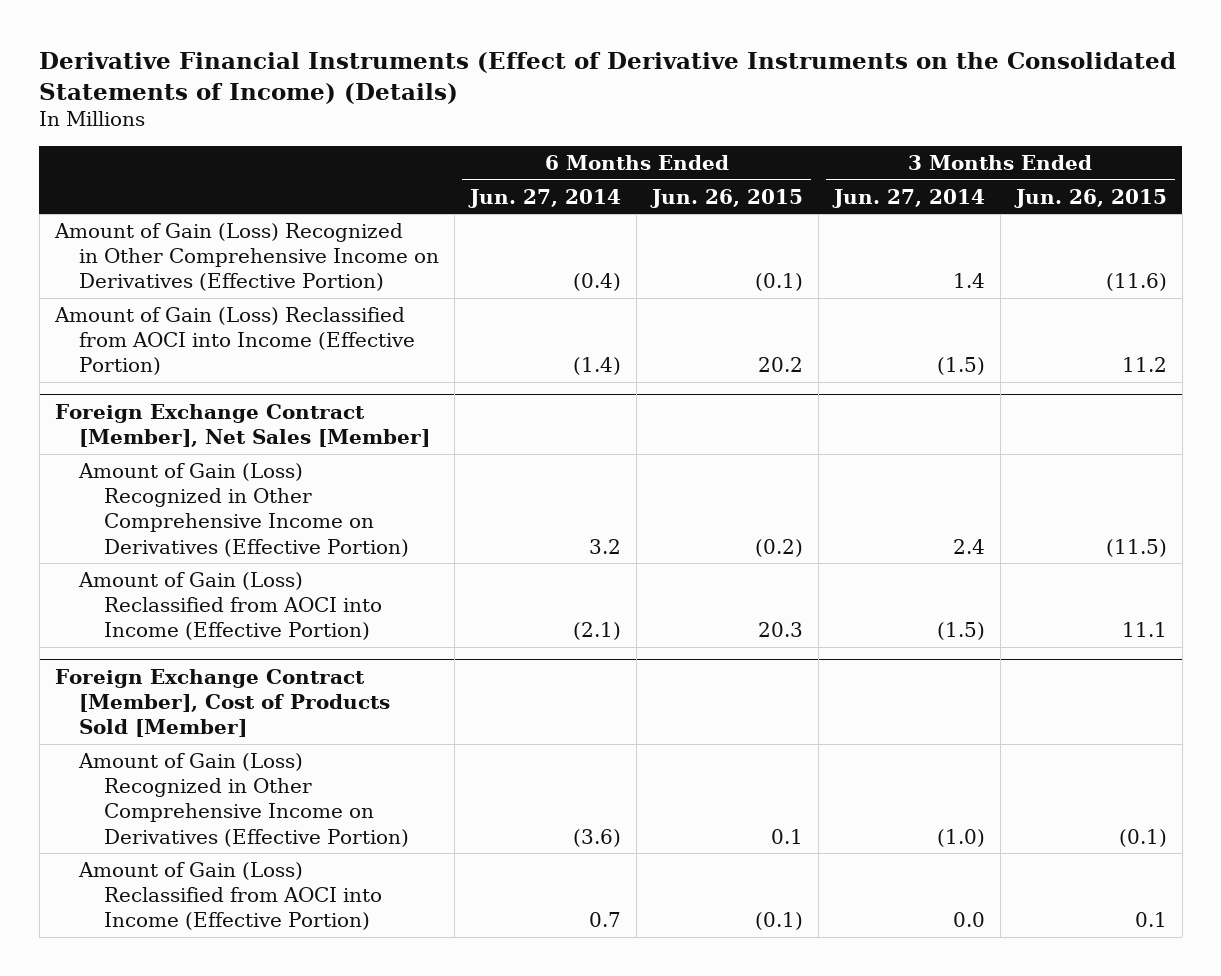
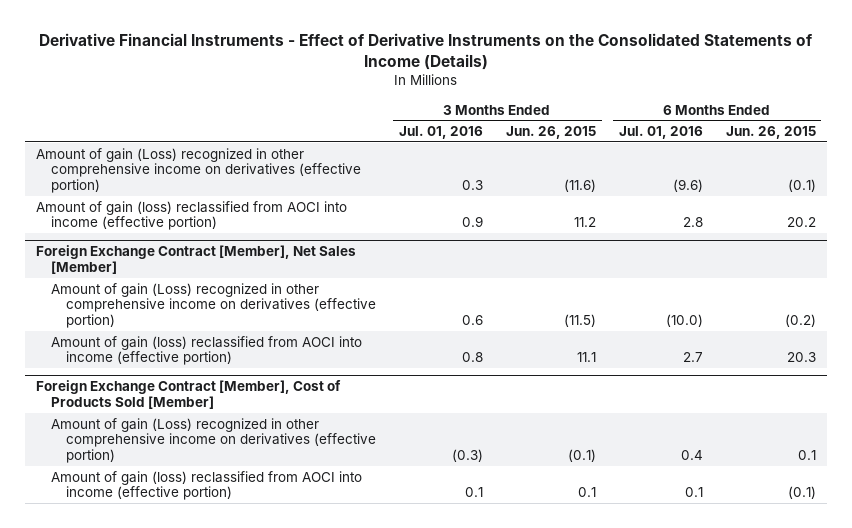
[39,52,1177,104] Derivative Financial Instruments (Effect of Derivative Instruments on the Consolidated Statements of Income) (Details) -> [38,32,813,70] Derivative Financial Instruments - Effect of Derivative Instruments on the Consolidated Statements of Income (Details)
[468,188,622,208] Jun. 27, 2014 -> none
[831,188,985,208] Jun. 27, 2014 -> none
none -> [399,125,484,139] Jul. 01, 2016
none -> [618,125,703,139] Jul. 01, 2016
[53,223,440,292] Amount of Gain (Loss) Recognized in Other Comprehensive Income on Derivatives (Effective Portion) -> [36,147,362,193] Amount of gain (Loss) recognized in other comprehensive income on derivatives (effective portion)
[53,307,416,376] Amount of Gain (Loss) Reclassified from AOCI into Income (Effective Portion) -> [36,200,348,231] Amount of gain (loss) reclassified from AOCI into income (effective portion)
[78,463,409,557] Amount of Gain (Loss) Recognized in Other Comprehensive Income on Derivatives (Effective Portion) -> [51,282,377,328] Amount of gain (Loss) recognized in other comprehensive income on derivatives (effective portion)
[78,572,382,641] Amount of Gain (Loss) Reclassified from AOCI into Income (Effective Portion) -> [51,335,363,366] Amount of gain (loss) reclassified from AOCI into income (effective portion)
[78,753,409,847] Amount of Gain (Loss) Recognized in Other Comprehensive Income on Derivatives (Effective Portion) -> [51,417,377,463] Amount of gain (Loss) recognized in other comprehensive income on derivatives (effective portion)
[78,862,382,931] Amount of Gain (Loss) Reclassified from AOCI into Income (Effective Portion) -> [51,470,363,501] Amount of gain (loss) reclassified from AOCI into income (effective portion)

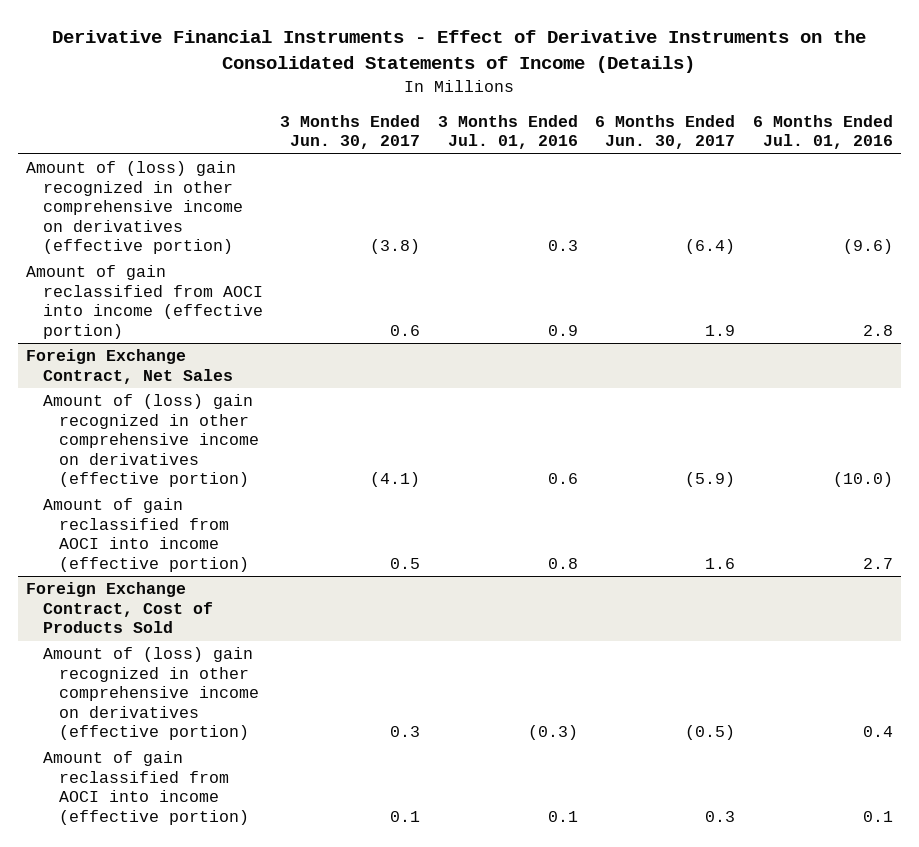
[505,125,596,139] Jun. 26, 2015 -> none
[725,125,816,139] Jun. 26, 2015 -> none
none -> [280,114,421,150] 3 Months Ended Jun. 30, 2017
none -> [595,114,736,150] 6 Months Ended Jun. 30, 2017
[36,147,362,193] Amount of gain (Loss) recognized in other comprehensive income on derivatives (effective portion) -> [26,161,243,255] Amount of (loss) gain recognized in other comprehensive income on derivatives (effective portion)
[36,200,348,231] Amount of gain (loss) reclassified from AOCI into income (effective portion) -> [26,265,263,339] Amount of gain reclassified from AOCI into income (effective portion)
[36,245,357,275] Foreign Exchange Contract [Member], Net Sales [Member] -> [26,349,233,384] Foreign Exchange Contract, Net Sales
[51,282,377,328] Amount of gain (Loss) recognized in other comprehensive income on derivatives (effective portion) -> [42,394,260,488] Amount of (loss) gain recognized in other comprehensive income on derivatives (effective portion)
[51,335,363,366] Amount of gain (loss) reclassified from AOCI into income (effective portion) -> [42,498,250,572] Amount of gain reclassified from AOCI into income (effective portion)
[36,380,342,410] Foreign Exchange Contract [Member], Cost of Products Sold [Member] -> [26,582,213,634] Foreign Exchange Contract, Cost of Products Sold
[51,417,377,463] Amount of gain (Loss) recognized in other comprehensive income on derivatives (effective portion) -> [42,647,260,741] Amount of (loss) gain recognized in other comprehensive income on derivatives (effective portion)
[51,470,363,501] Amount of gain (loss) reclassified from AOCI into income (effective portion) -> [42,751,250,825] Amount of gain reclassified from AOCI into income (effective portion)

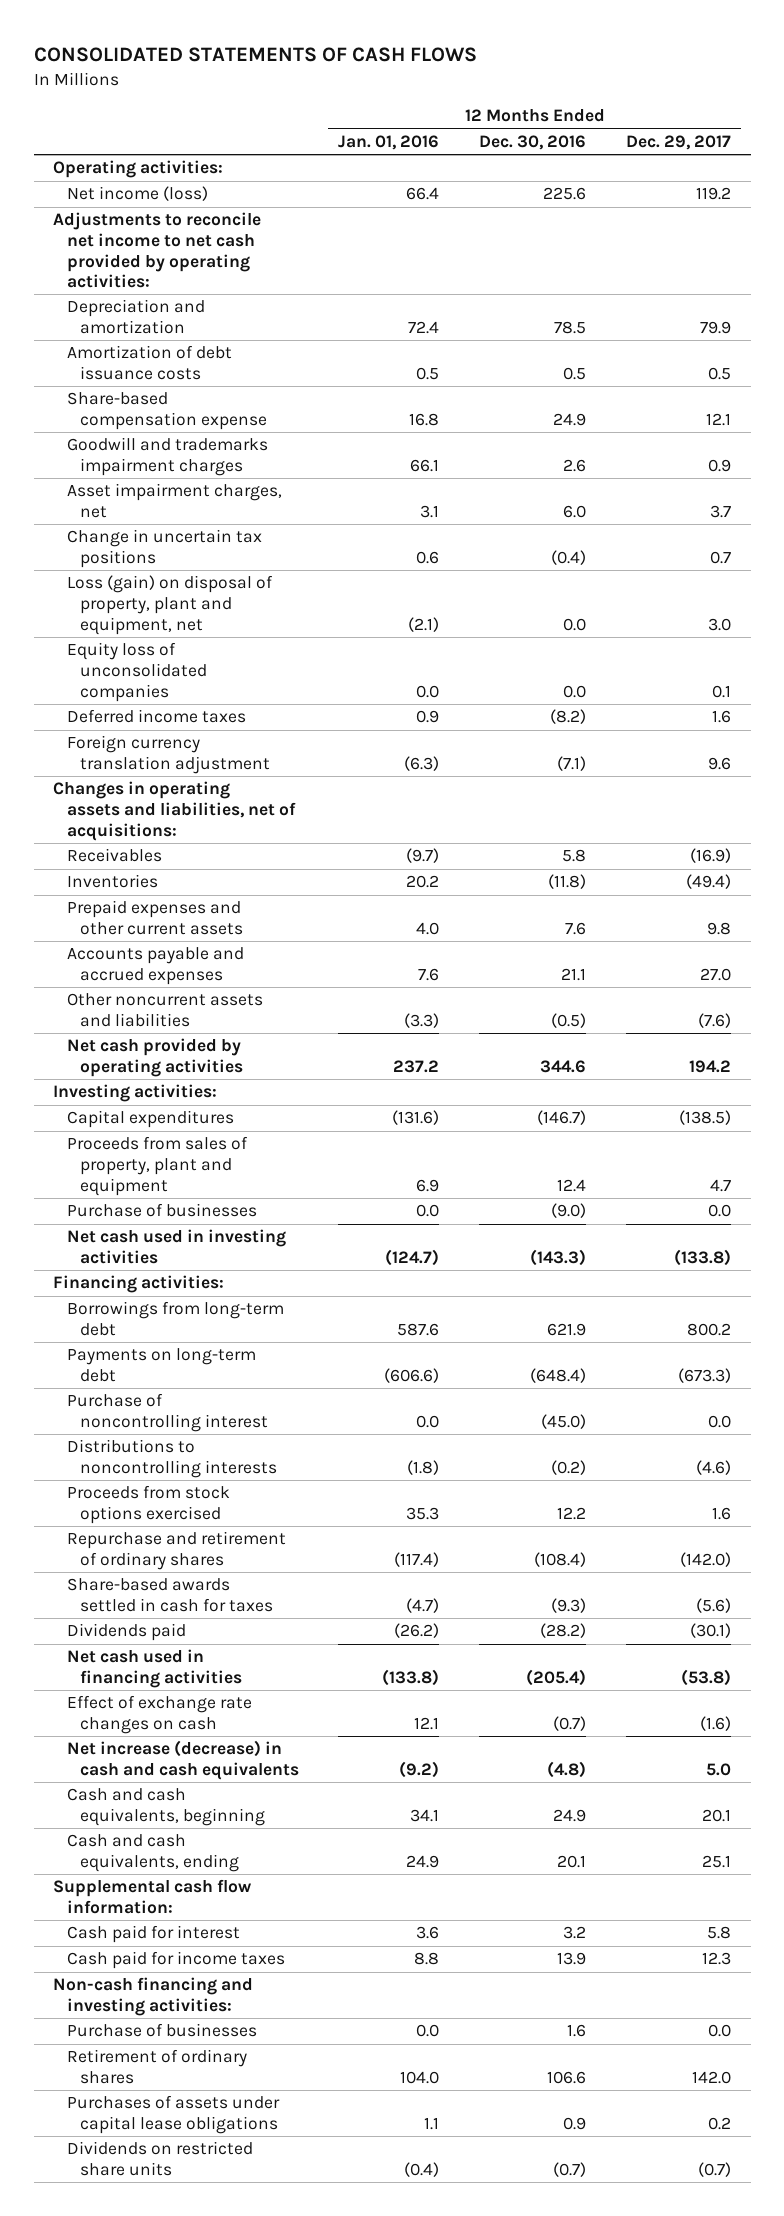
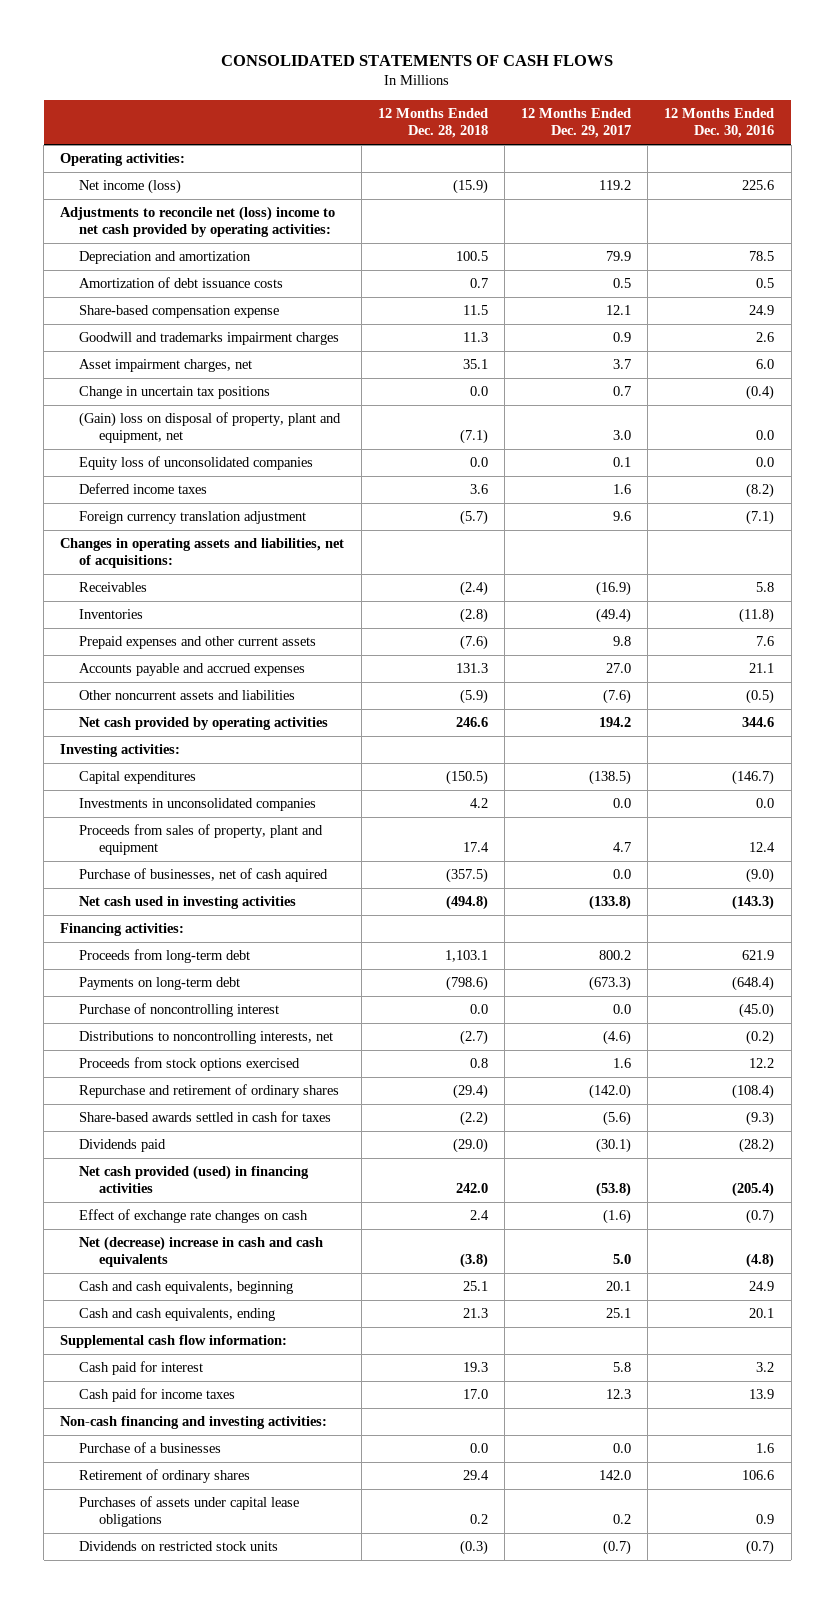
[338,134,440,150] Jan. 01, 2016 -> none
none -> [377,107,488,139] 12 Months Ended Dec. 28, 2018
[53,212,262,289] Adjustments to reconcile net income to net cash provided by operating activities: -> [60,206,336,238] Adjustments to reconcile net (loss) income to net cash provided by operating activities:
[66,575,273,635] Loss (gain) on disposal of property, plant and equipment, net -> [79,412,342,444] (Gain) loss on disposal of property, plant and equipment, net
none -> [79,798,317,812] Investments in unconsolidated companies
[66,1203,257,1218] Purchase of businesses -> [79,868,329,883] Purchase of businesses, net of cash aquired
[66,1301,284,1337] Borrowings from long-term debt -> [79,949,251,964] Proceeds from long-term debt
[66,1439,277,1479] Distributions to noncontrolling interests -> [79,1031,334,1045] Distributions to noncontrolling interests, net
[66,1649,242,1689] Net cash used in financing activities -> [79,1165,310,1194] Net cash provided (used) in financing activities
[66,1740,299,1781] Net increase (decrease) in cash and cash equivalents -> [79,1236,324,1268] Net (decrease) increase in cash and cash equivalents
[66,2023,257,2038] Purchase of businesses -> [79,1442,222,1454] Purchase of a businesses
[66,2141,253,2177] Dividends on restricted share units -> [79,1541,279,1552] Dividends on restricted stock units

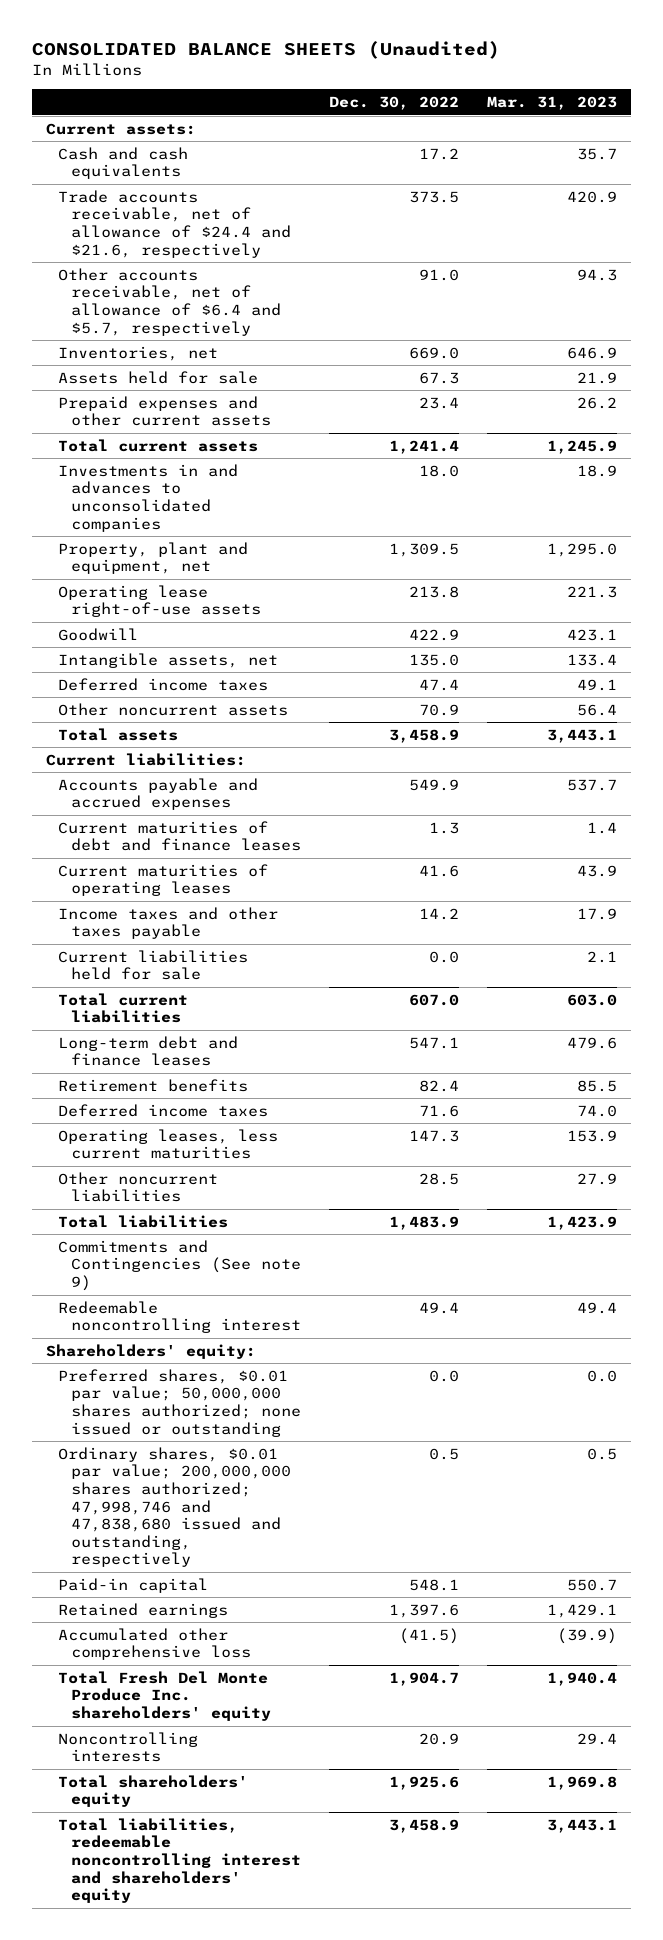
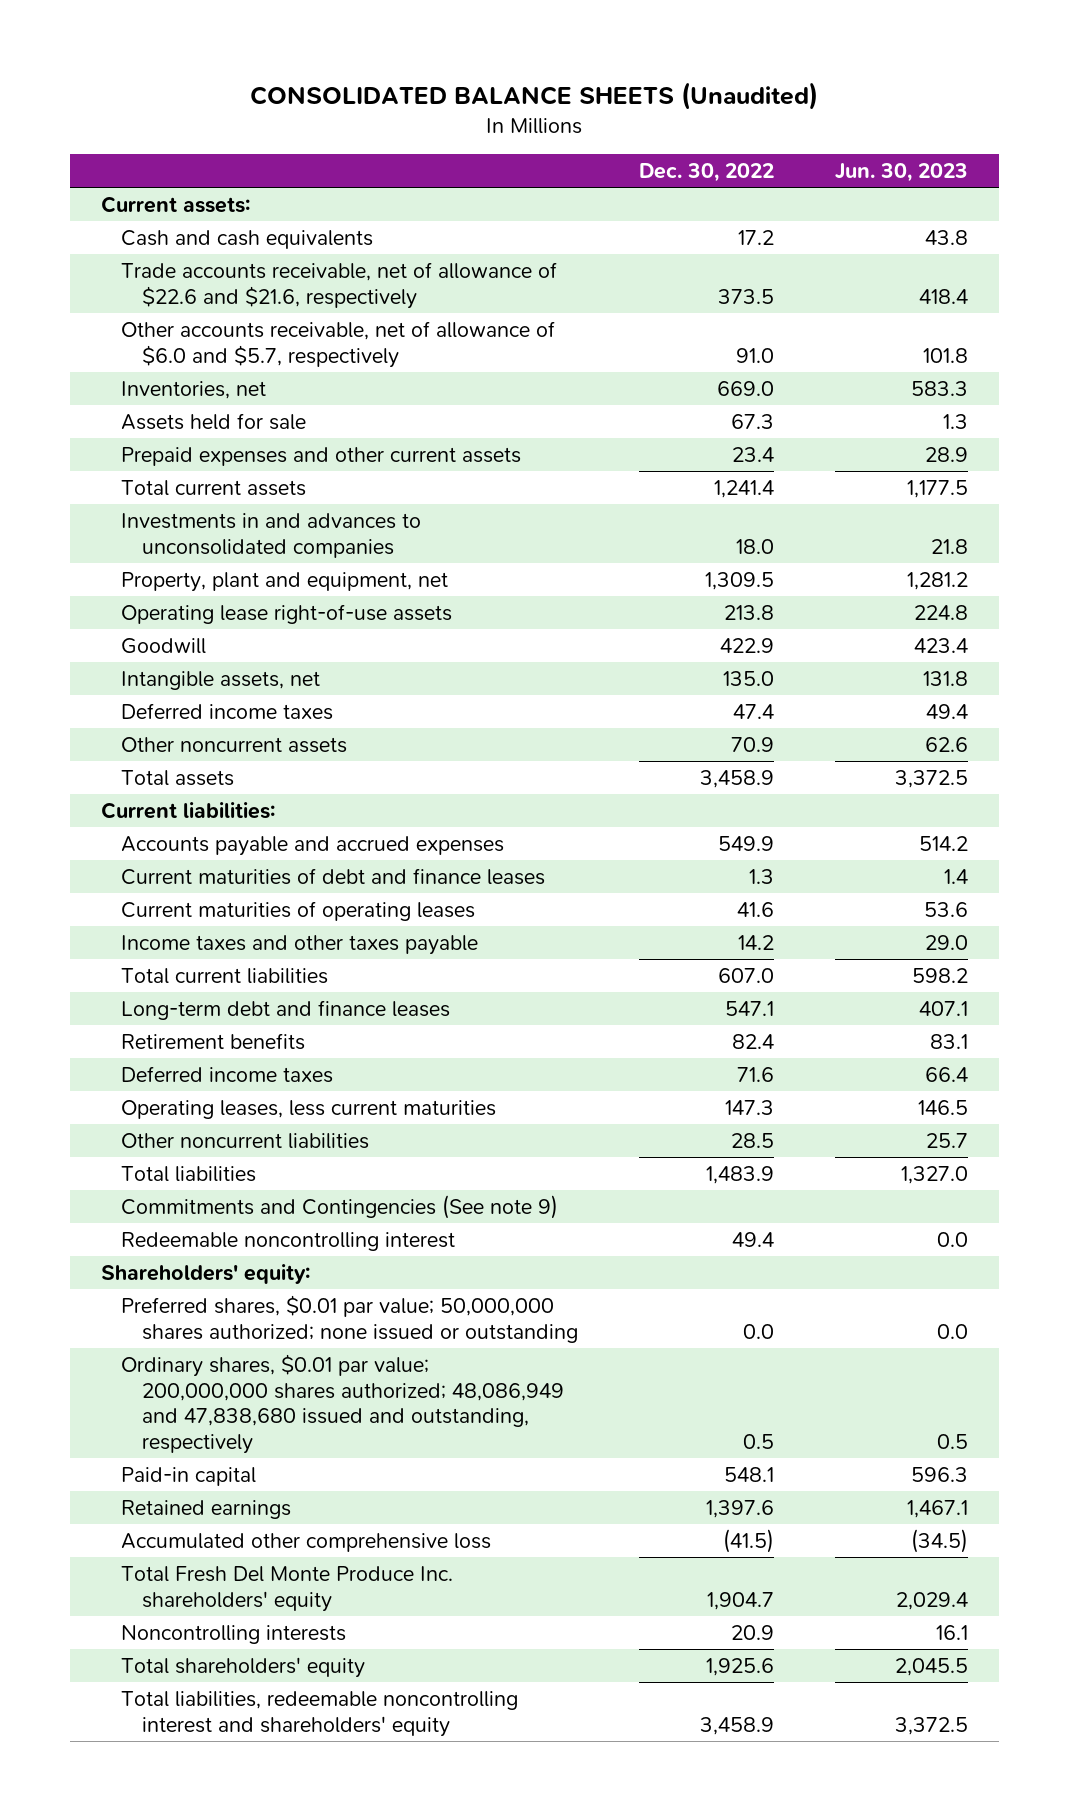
[486,96,617,111] Mar. 31, 2023 -> none
none -> [835,163,969,183] Jun. 30, 2023
[58,189,291,258] Trade accounts receivable, net of allowance of $24.4 and $21.6, respectively -> [121,261,558,309] Trade accounts receivable, net of allowance of $22.6 and $21.6, respectively
[58,267,281,336] Other accounts receivable, net of allowance of $6.4 and $5.7, respectively -> [121,320,556,368] Other accounts receivable, net of allowance of $6.0 and $5.7, respectively
[58,949,249,981] Current liabilities held for sale -> none
[58,1446,291,1568] Ordinary shares, $0.01 par value; 200,000,000 shares authorized; 47,998,746 and 47,838,680 issued and outstanding, respectively -> [121,1353,565,1455] Ordinary shares, $0.01 par value; 200,000,000 shares authorized; 48,086,949 and 47,838,680 issued and outstanding, respectively

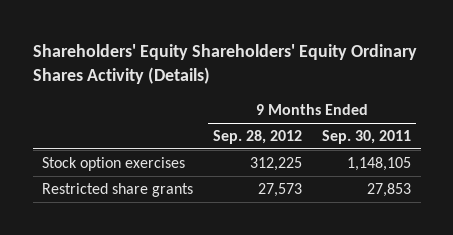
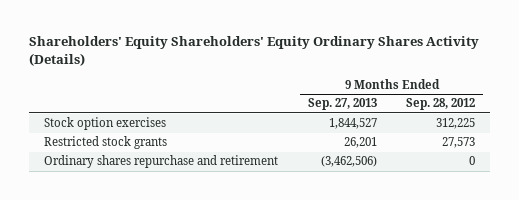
[321,130,411,145] Sep. 30, 2011 -> none
none -> [307,98,377,111] Sep. 27, 2013
[42,183,194,198] Restricted share grants -> [43,136,167,150] Restricted stock grants
none -> [43,155,278,169] Ordinary shares repurchase and retirement

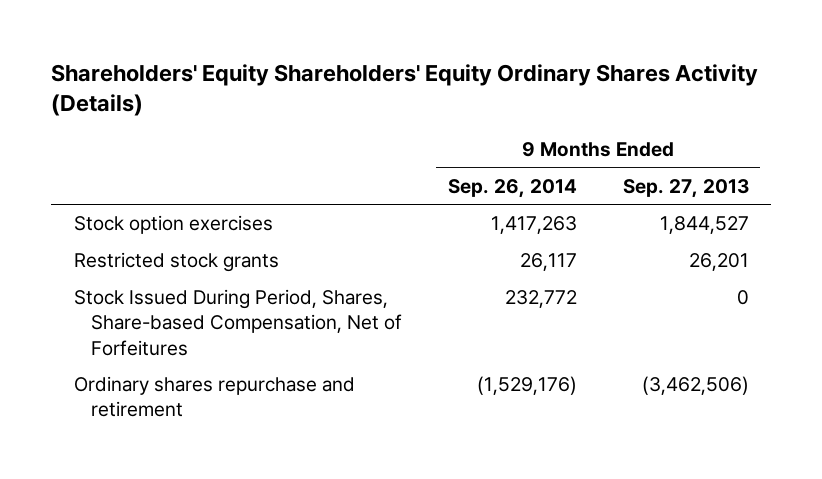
[406,98,476,111] Sep. 28, 2012 -> none
none -> [447,178,577,198] Sep. 26, 2014
none -> [73,289,402,356] Stock Issued During Period, Shares, Share-based Compensation, Net of Forfeitures

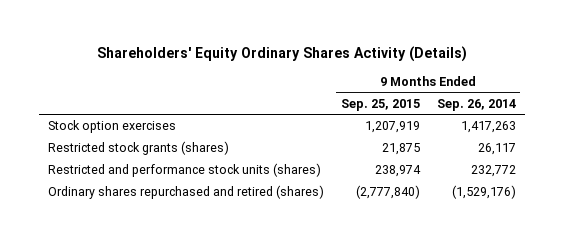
[50,63,758,117] Shareholders' Equity Shareholders' Equity Ordinary Shares Activity (Details) -> [96,46,467,63] Shareholders' Equity Ordinary Shares Activity (Details)
[622,178,749,198] Sep. 27, 2013 -> none
none -> [340,98,420,111] Sep. 25, 2015
[73,252,279,273] Restricted stock grants -> [47,141,229,156] Restricted stock grants (shares)
[73,289,402,356] Stock Issued During Period, Shares, Share-based Compensation, Net of Forfeitures -> [47,163,321,178] Restricted and performance stock units (shares)
[73,376,355,418] Ordinary shares repurchase and retirement -> [47,185,324,200] Ordinary shares repurchased and retired (shares)

